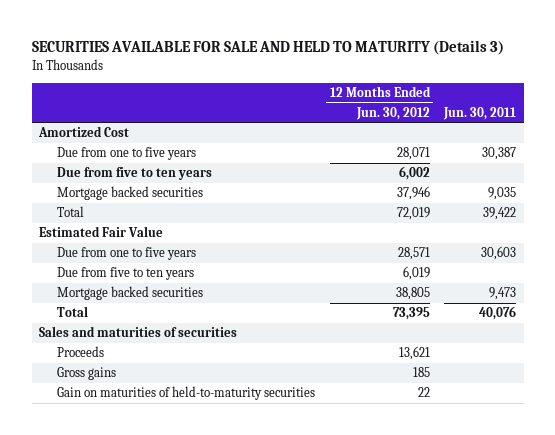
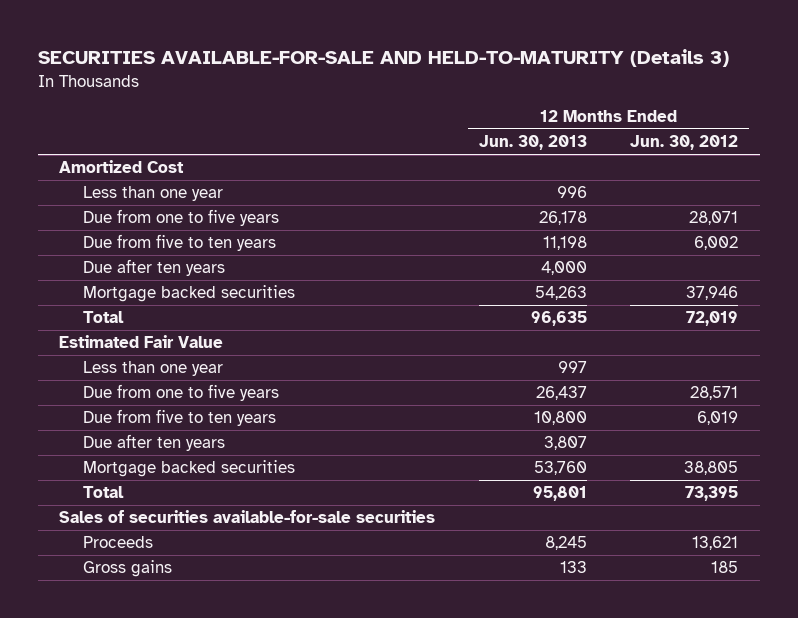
[31,40,504,56] SECURITIES AVAILABLE FOR SALE AND HELD TO MATURITY (Details 3) -> [37,48,729,67] SECURITIES AVAILABLE-FOR-SALE AND HELD-TO-MATURITY (Details 3)
[443,107,517,121] Jun. 30, 2011 -> none
none -> [478,135,587,151] Jun. 30, 2013
none -> [83,186,224,202] Less than one year
none -> [83,259,226,277] Due after ten years
none -> [83,361,224,377] Less than one year
none -> [83,434,226,452] Due after ten years
[39,326,238,338] Sales and maturities of securities -> [59,510,436,524] Sales of securities available-for-sale securities
[57,386,316,401] Gain on maturities of held-to-maturity securities -> none

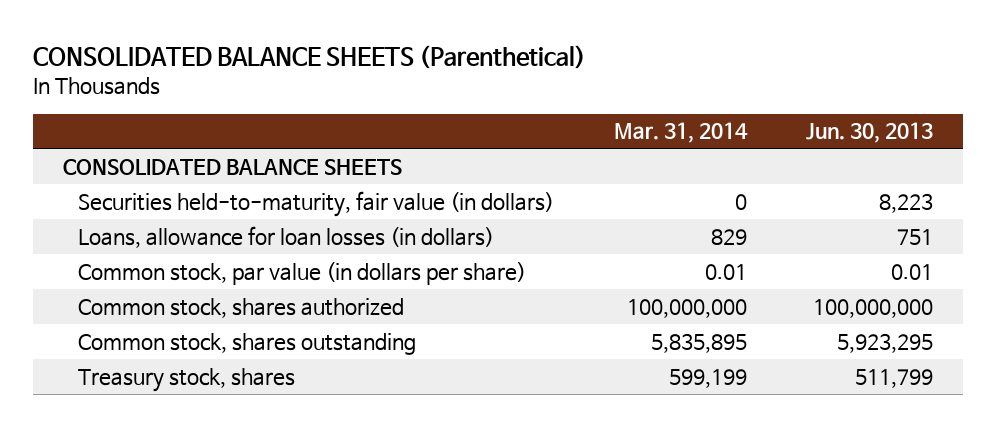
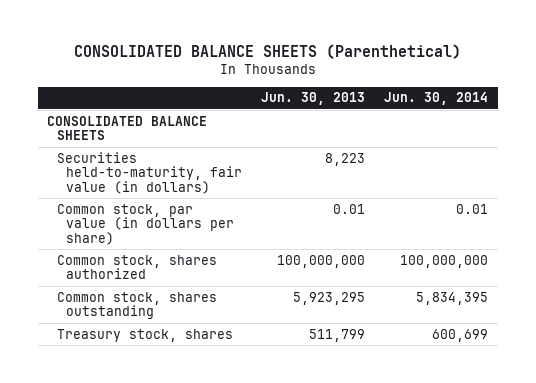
[613,122,748,144] Mar. 31, 2014 -> none
none -> [384,92,489,106] Jun. 30, 2014
[78,225,495,248] Loans, allowance for loan losses (in dollars) -> none

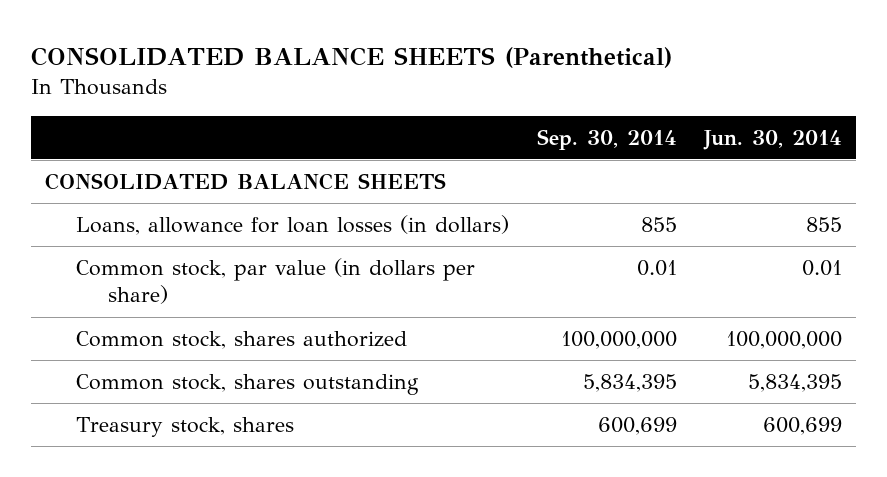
[261,92,366,106] Jun. 30, 2013 -> none
none -> [536,128,677,150] Sep. 30, 2014
[56,151,243,194] Securities held-to-maturity, fair value (in dollars) -> none
none -> [76,214,510,235] Loans, allowance for loan losses (in dollars)

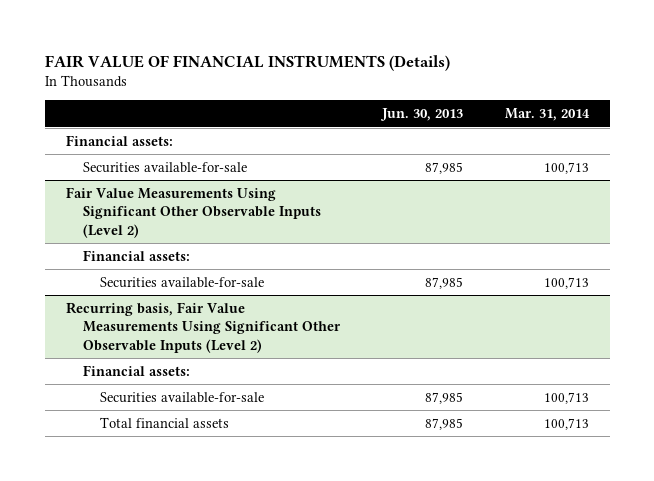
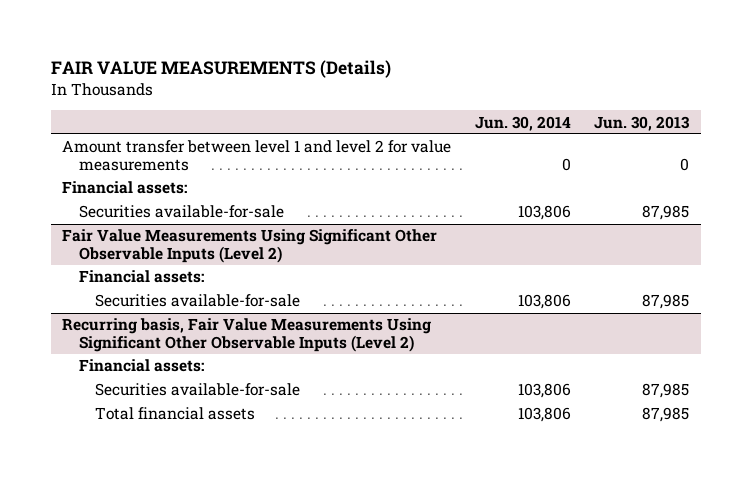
[44,54,450,71] FAIR VALUE OF FINANCIAL INSTRUMENTS (Details) -> [50,60,391,79] FAIR VALUE MEASUREMENTS (Details)
[504,108,590,122] Mar. 31, 2014 -> none
none -> [474,115,571,131] Jun. 30, 2014
none -> [62,140,452,172] Amount transfer between level 1 and level 2 for value measurements

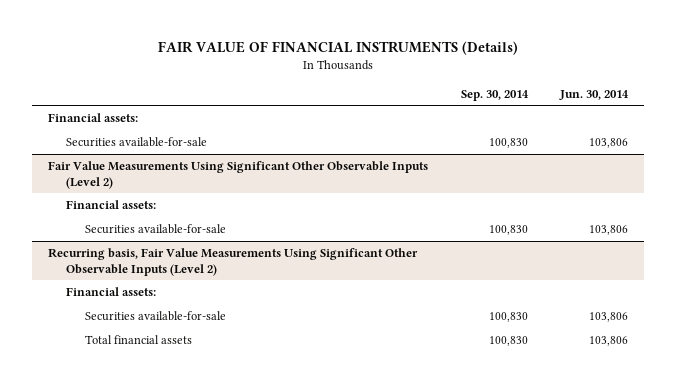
[50,60,391,79] FAIR VALUE MEASUREMENTS (Details) -> [158,40,519,55] FAIR VALUE OF FINANCIAL INSTRUMENTS (Details)
[594,115,691,131] Jun. 30, 2013 -> none
none -> [460,89,529,101] Sep. 30, 2014
[62,140,452,172] Amount transfer between level 1 and level 2 for value measurements -> none

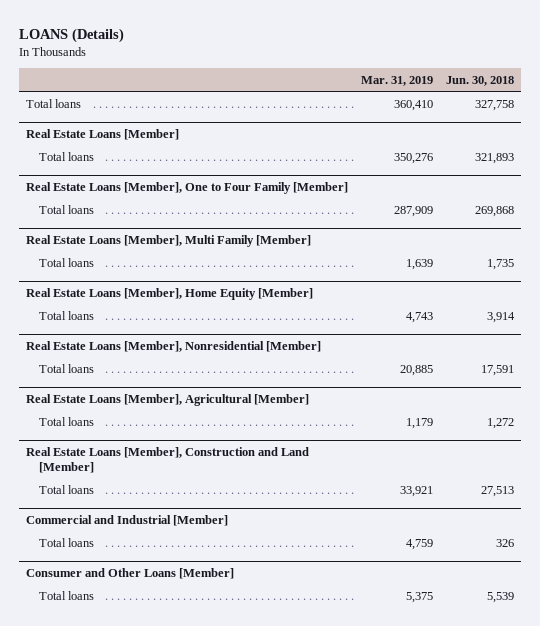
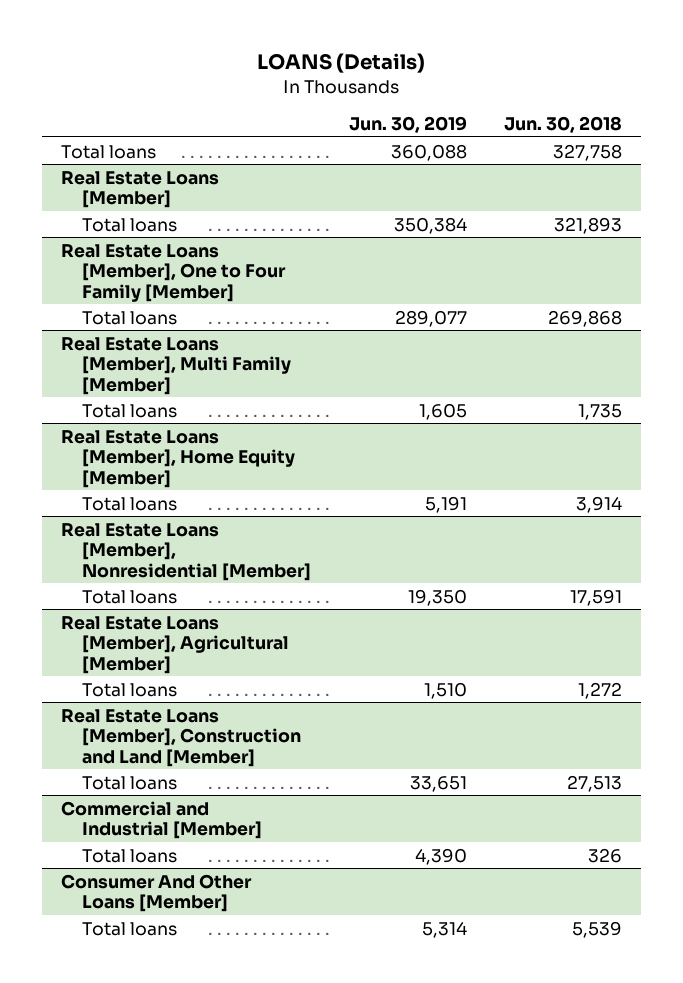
[360,75,433,86] Mar. 31, 2019 -> none
none -> [348,115,467,133] Jun. 30, 2019
[25,568,234,580] Consumer and Other Loans [Member] -> [60,873,252,913] Consumer And Other Loans [Member]

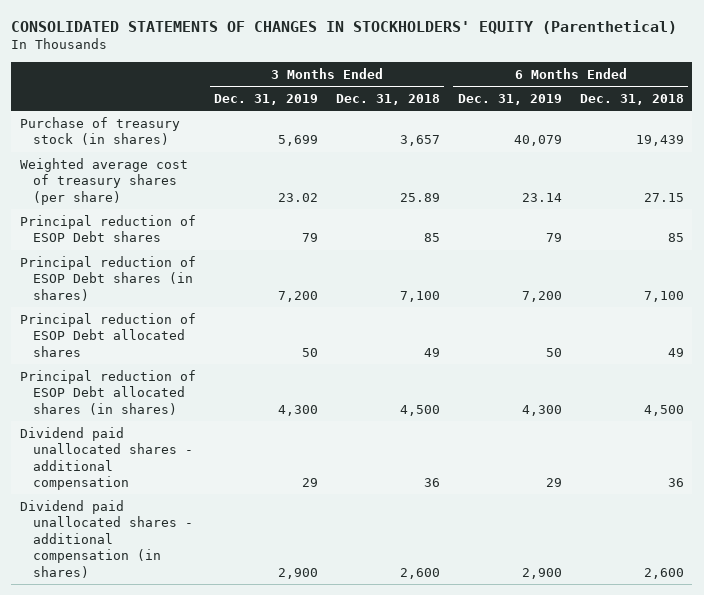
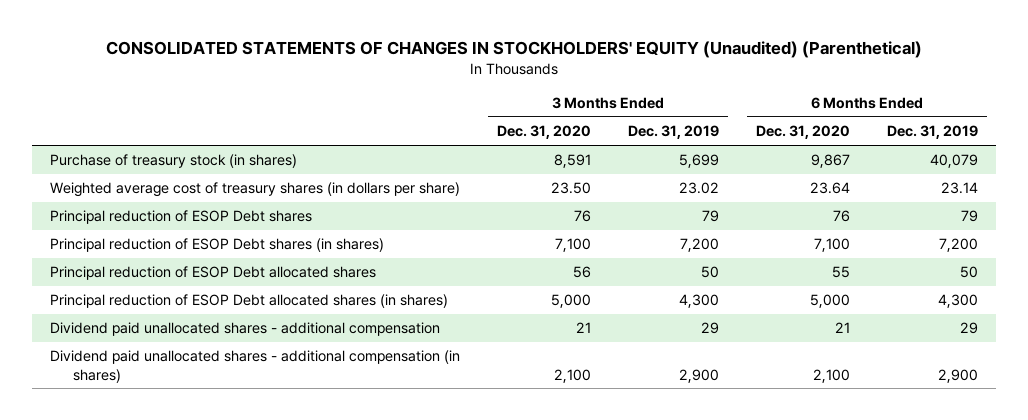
[11,19,678,34] CONSOLIDATED STATEMENTS OF CHANGES IN STOCKHOLDERS' EQUITY (Parenthetical) -> [105,41,922,59] CONSOLIDATED STATEMENTS OF CHANGES IN STOCKHOLDERS' EQUITY (Unaudited) (Parenthetical)
[335,93,440,105] Dec. 31, 2018 -> none
[579,93,684,105] Dec. 31, 2018 -> none
none -> [496,125,591,140] Dec. 31, 2020
none -> [755,125,850,140] Dec. 31, 2020
[20,157,189,205] Weighted average cost of treasury shares (per share) -> [49,182,460,198] Weighted average cost of treasury shares (in dollars per share)

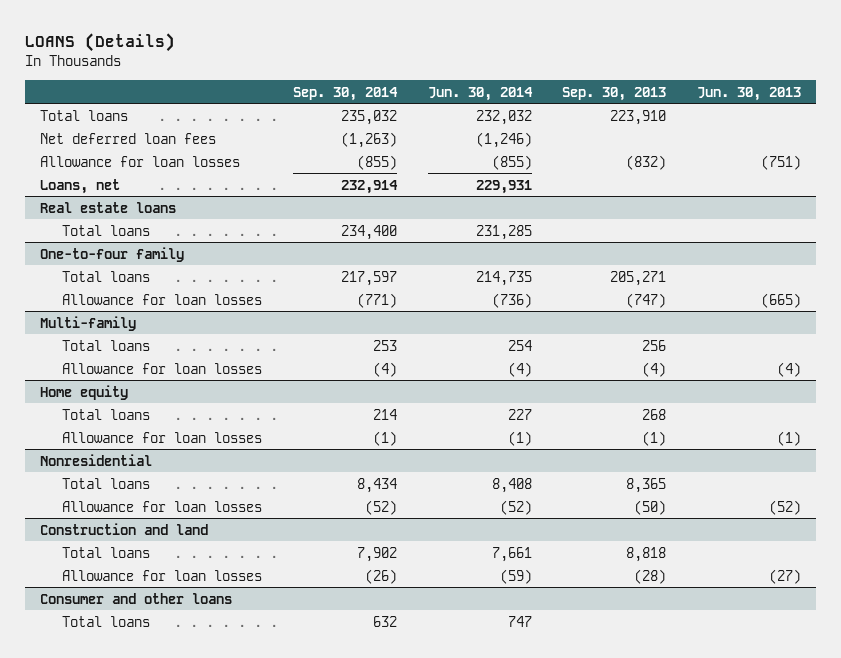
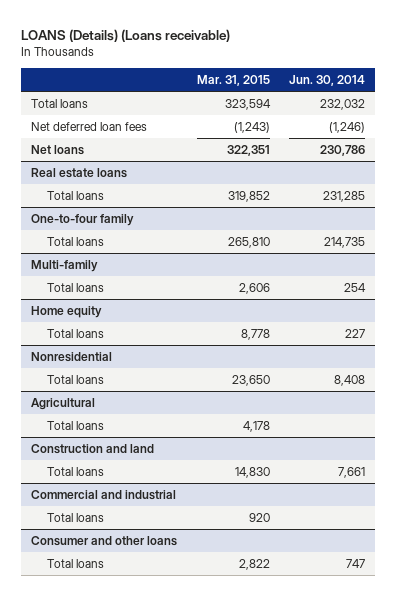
[25,32,176,52] LOANS (Details) -> [21,28,231,42] LOANS (Details) (Loans receivable)
[293,86,399,101] Sep. 30, 2014 -> none
[562,86,667,101] Sep. 30, 2013 -> none
[696,86,801,101] Jun. 30, 2013 -> none
none -> [196,75,270,87] Mar. 31, 2015
[40,155,241,167] Allowance for loan losses -> none
[40,178,121,194] Loans, net -> [31,145,85,156] Net loans
[475,179,532,194] 229,931 -> [320,145,366,157] 230,786
[62,293,263,305] Allowance for loan losses -> none
[62,362,263,374] Allowance for loan losses -> none
[62,431,263,443] Allowance for loan losses -> none
[62,500,263,512] Allowance for loan losses -> none
none -> [31,398,96,411] Agricultural
none -> [46,421,104,431] Total loans
[62,569,263,581] Allowance for loan losses -> none
none -> [31,490,177,501] Commercial and industrial
none -> [46,513,104,523] Total loans

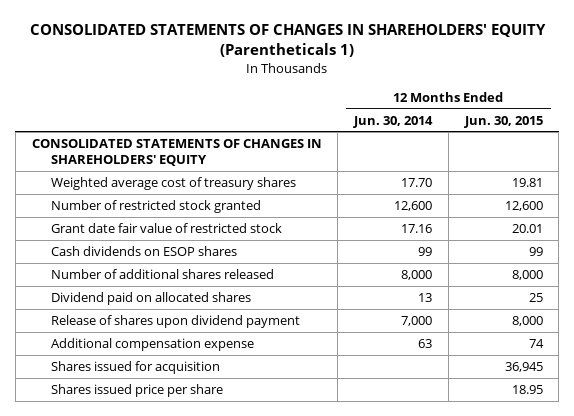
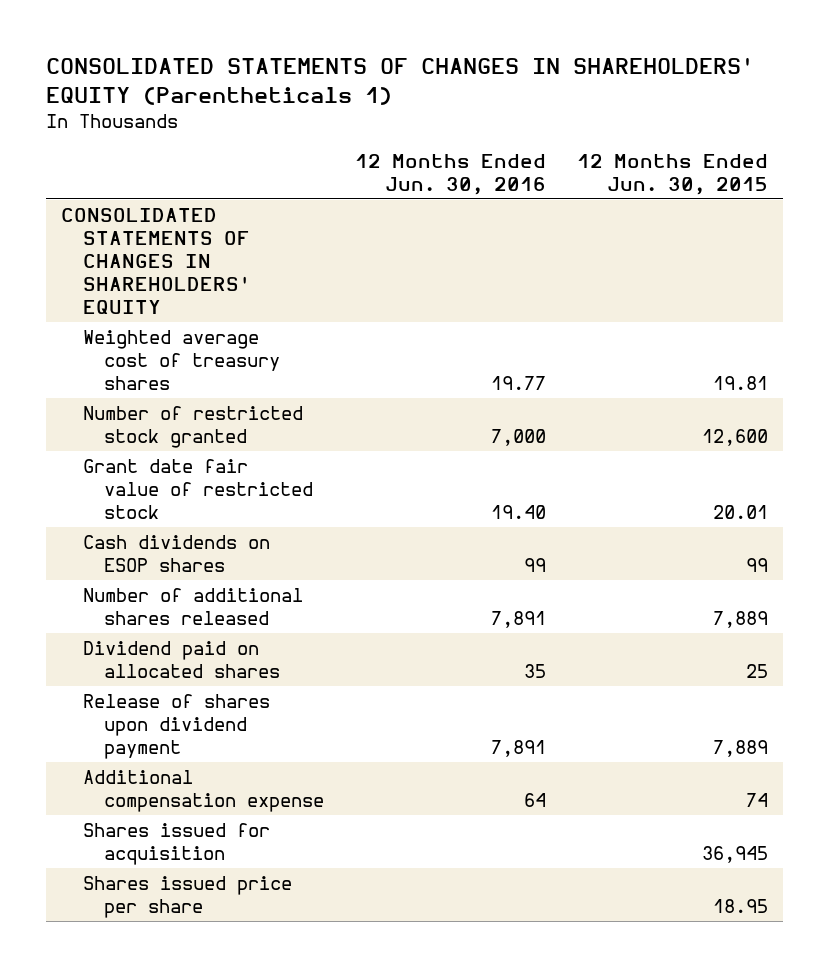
[353,115,434,128] Jun. 30, 2014 -> none
none -> [355,153,547,196] 12 Months Ended Jun. 30, 2016
[511,270,543,281] 8,000 -> [712,610,768,628] 7,889
[511,316,543,327] 8,000 -> [712,740,768,758] 7,889

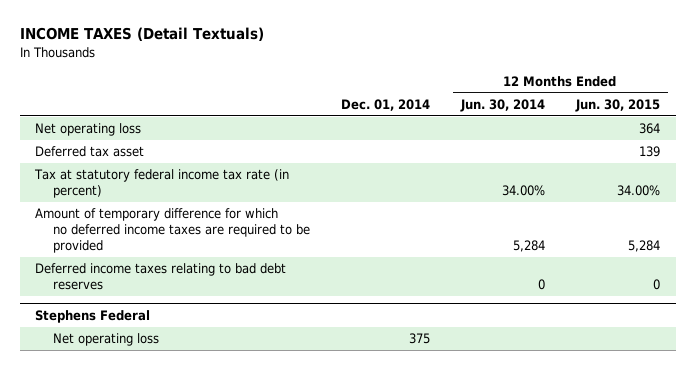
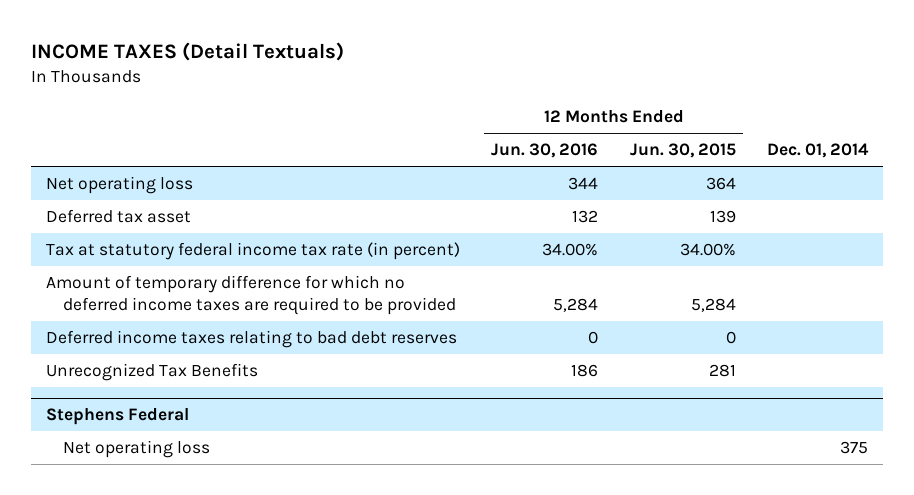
[459,98,545,112] Jun. 30, 2014 -> none
none -> [491,143,599,159] Jun. 30, 2016
none -> [46,363,259,382] Unrecognized Tax Benefits

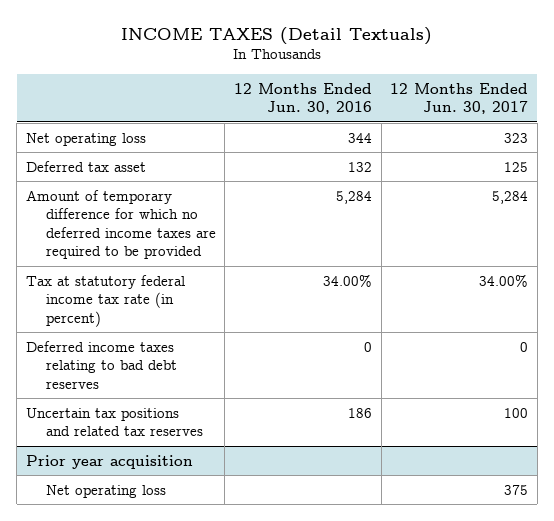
[629,143,736,159] Jun. 30, 2015 -> none
[766,143,869,159] Dec. 01, 2014 -> none
none -> [390,82,529,115] 12 Months Ended Jun. 30, 2017
[46,242,461,261] Tax at statutory federal income tax rate (in percent) -> [25,274,185,327] Tax at statutory federal income tax rate (in percent)
[46,408,190,426] Stephens Federal -> none
[46,363,259,382] Unrecognized Tax Benefits -> [25,407,203,437] Uncertain tax positions and related tax reserves
none -> [25,454,193,469] Prior year acquisition

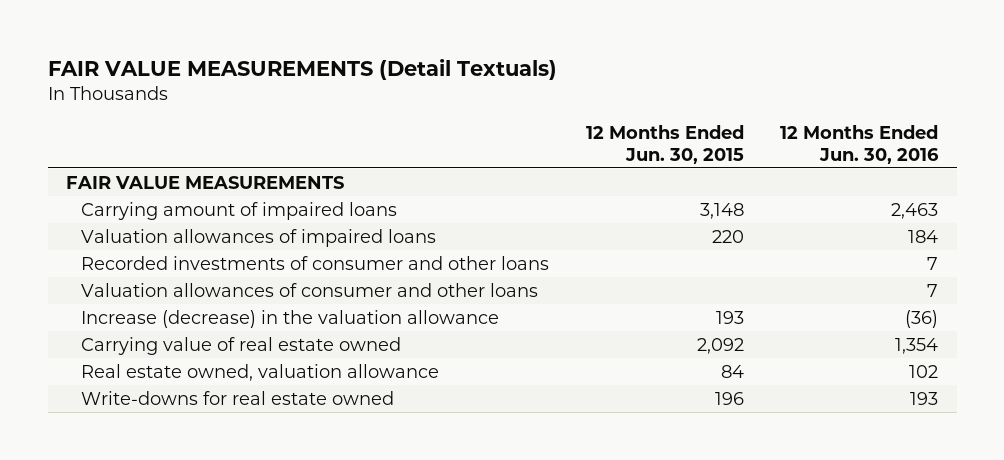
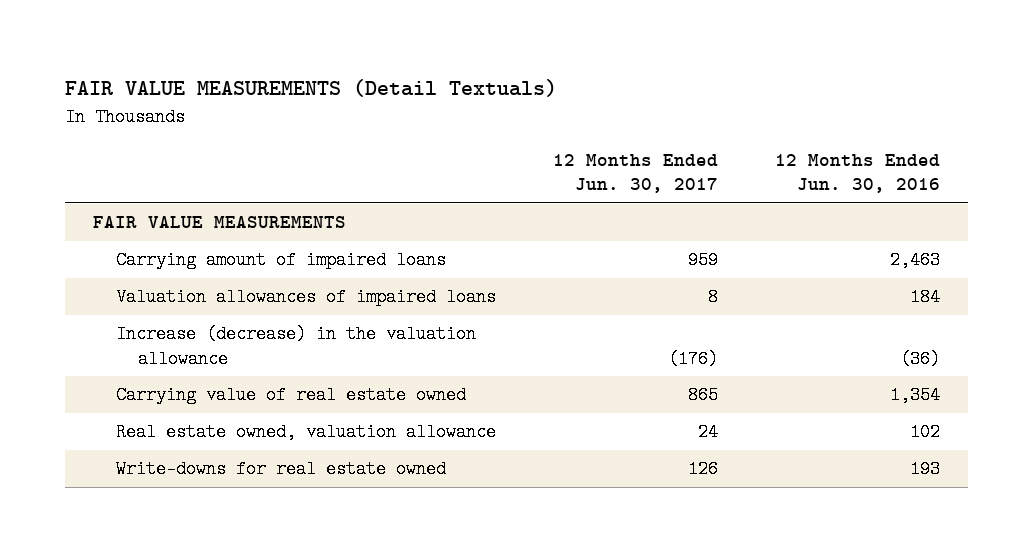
[585,124,744,164] 12 Months Ended Jun. 30, 2015 -> none
none -> [552,153,718,194] 12 Months Ended Jun. 30, 2017
[81,256,550,271] Recorded investments of consumer and other loans -> none
[81,283,539,298] Valuation allowances of consumer and other loans -> none

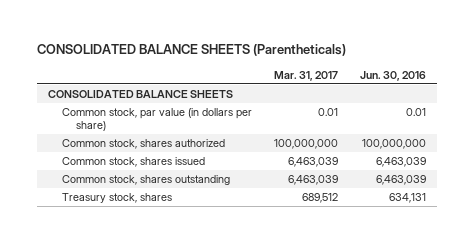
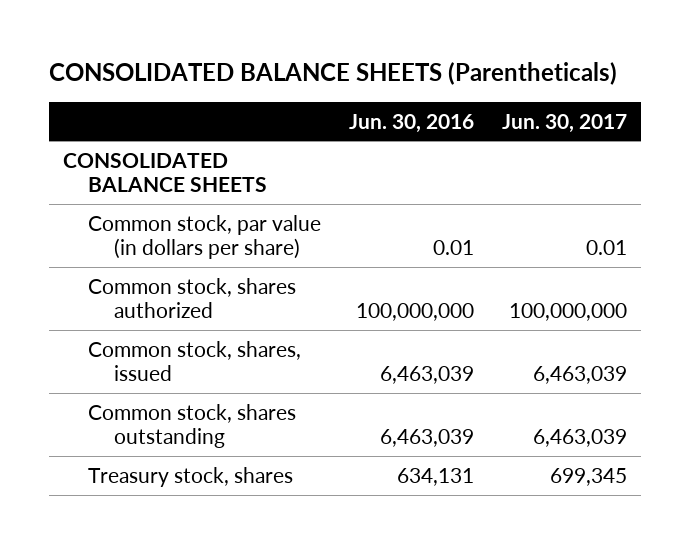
[273,70,338,81] Mar. 31, 2017 -> none
none -> [501,113,627,133] Jun. 30, 2017
[62,157,206,168] Common stock, shares issued -> [88,340,302,382] Common stock, shares, issued

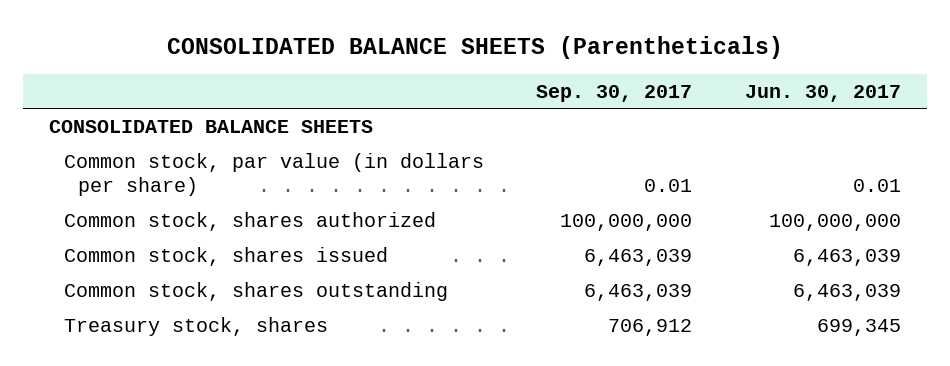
[349,113,475,133] Jun. 30, 2016 -> none
none -> [536,84,693,102] Sep. 30, 2017
[88,340,302,382] Common stock, shares, issued -> [63,246,388,266] Common stock, shares issued

